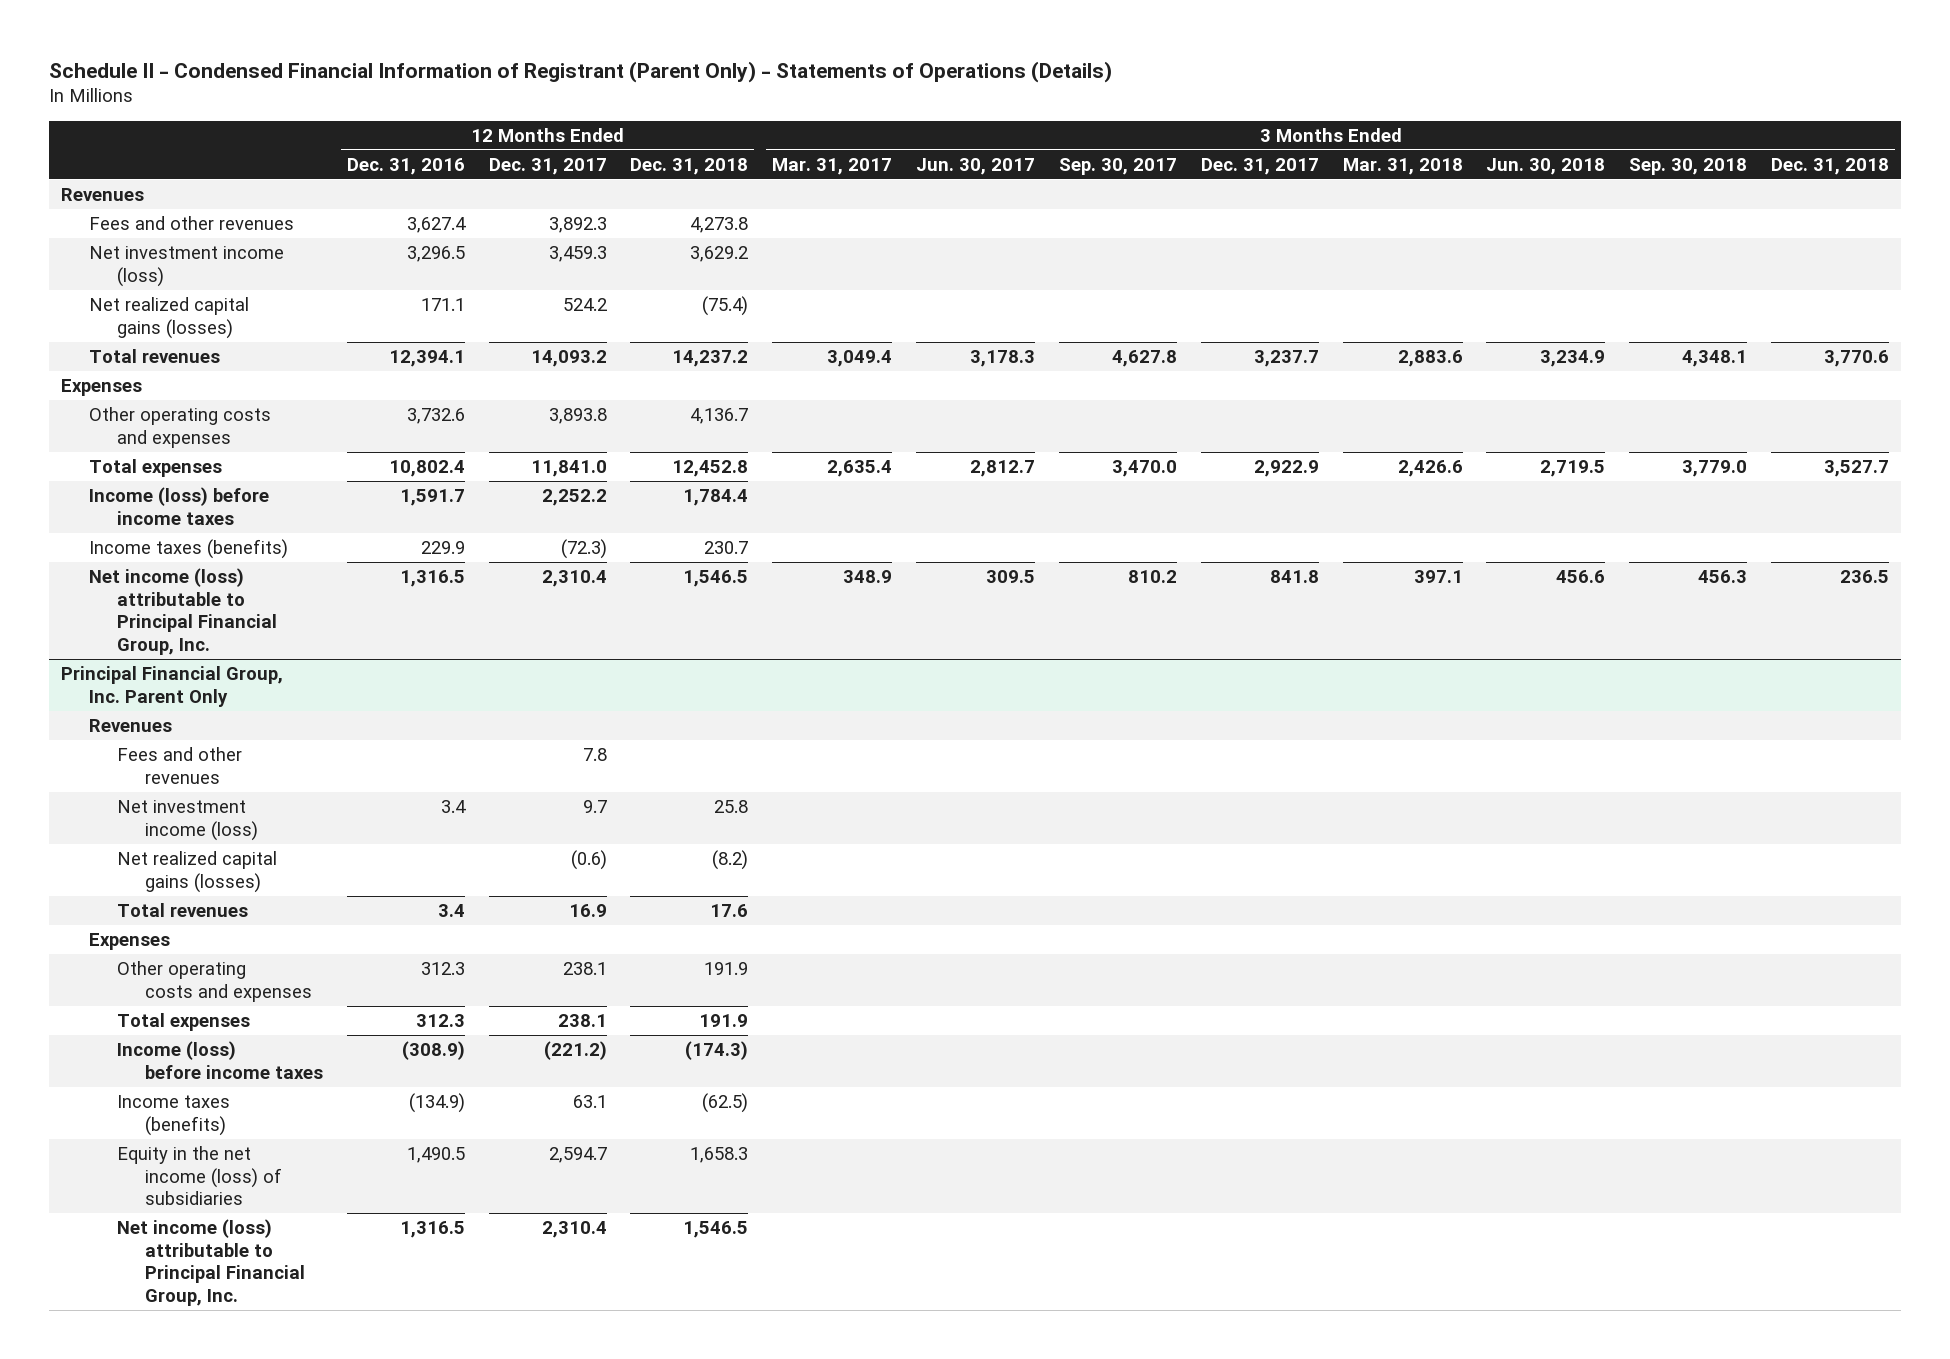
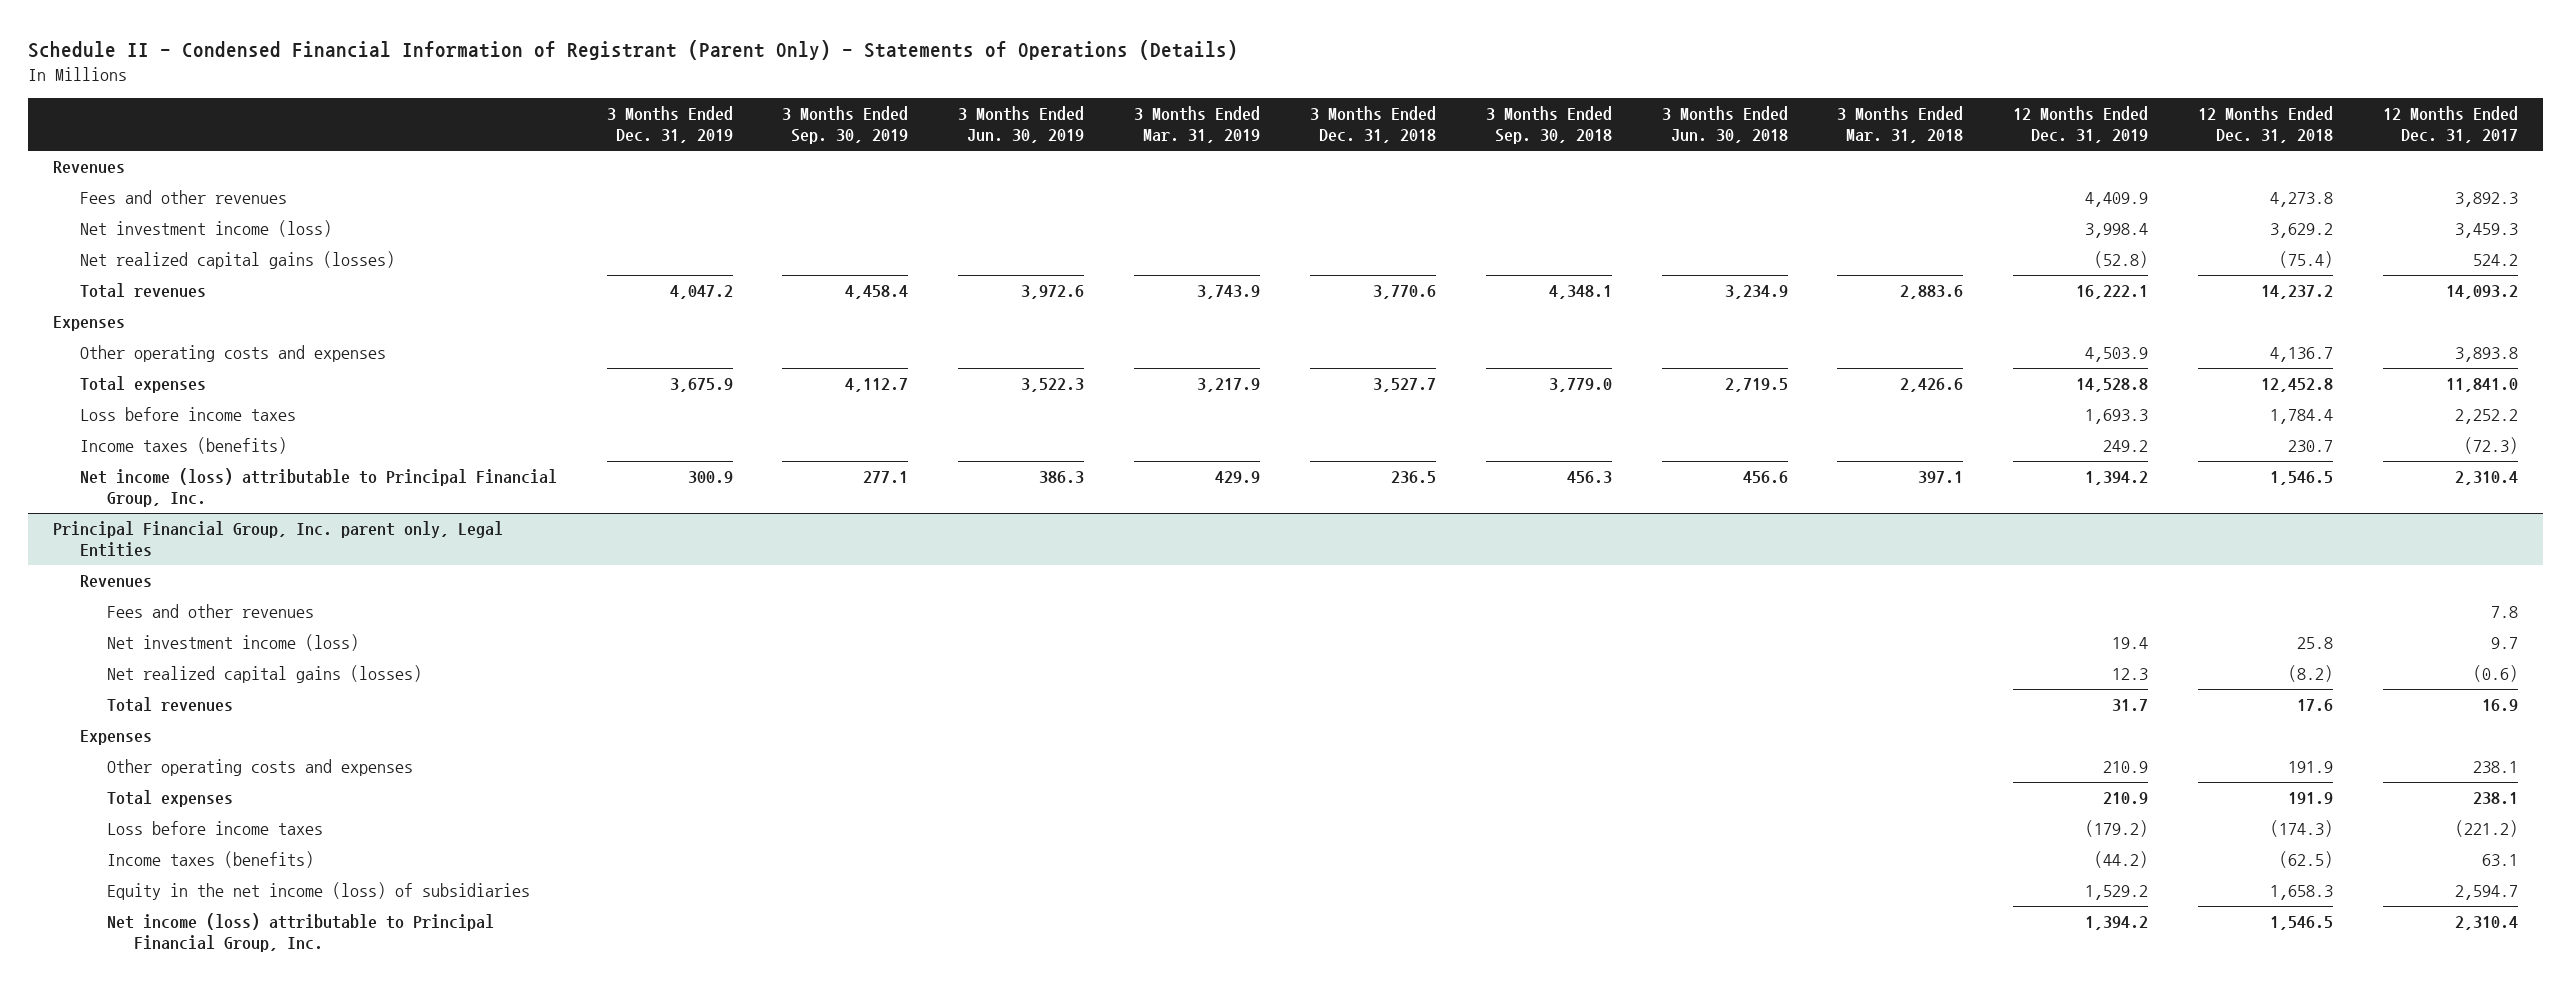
[346,157,465,175] Dec. 31, 2016 -> none
[772,157,893,175] Mar. 31, 2017 -> none
[916,157,1036,175] Jun. 30, 2017 -> none
[1058,157,1177,175] Sep. 30, 2017 -> none
[1200,157,1319,175] Dec. 31, 2017 -> none
none -> [606,106,733,144] 3 Months Ended Dec. 31, 2019
none -> [782,106,909,145] 3 Months Ended Sep. 30, 2019
none -> [958,106,1085,144] 3 Months Ended Jun. 30, 2019
none -> [1134,106,1261,144] 3 Months Ended Mar. 31, 2019
none -> [2013,106,2149,144] 12 Months Ended Dec. 31, 2019
[89,487,270,525] Income (loss) before income taxes -> [79,407,296,422] Loss before income taxes
[61,666,284,707] Principal Financial Group, Inc. Parent Only -> [52,521,503,558] Principal Financial Group, Inc. parent only, Legal Entities
[117,1041,323,1079] Income (loss) before income taxes -> [106,821,323,836] Loss before income taxes

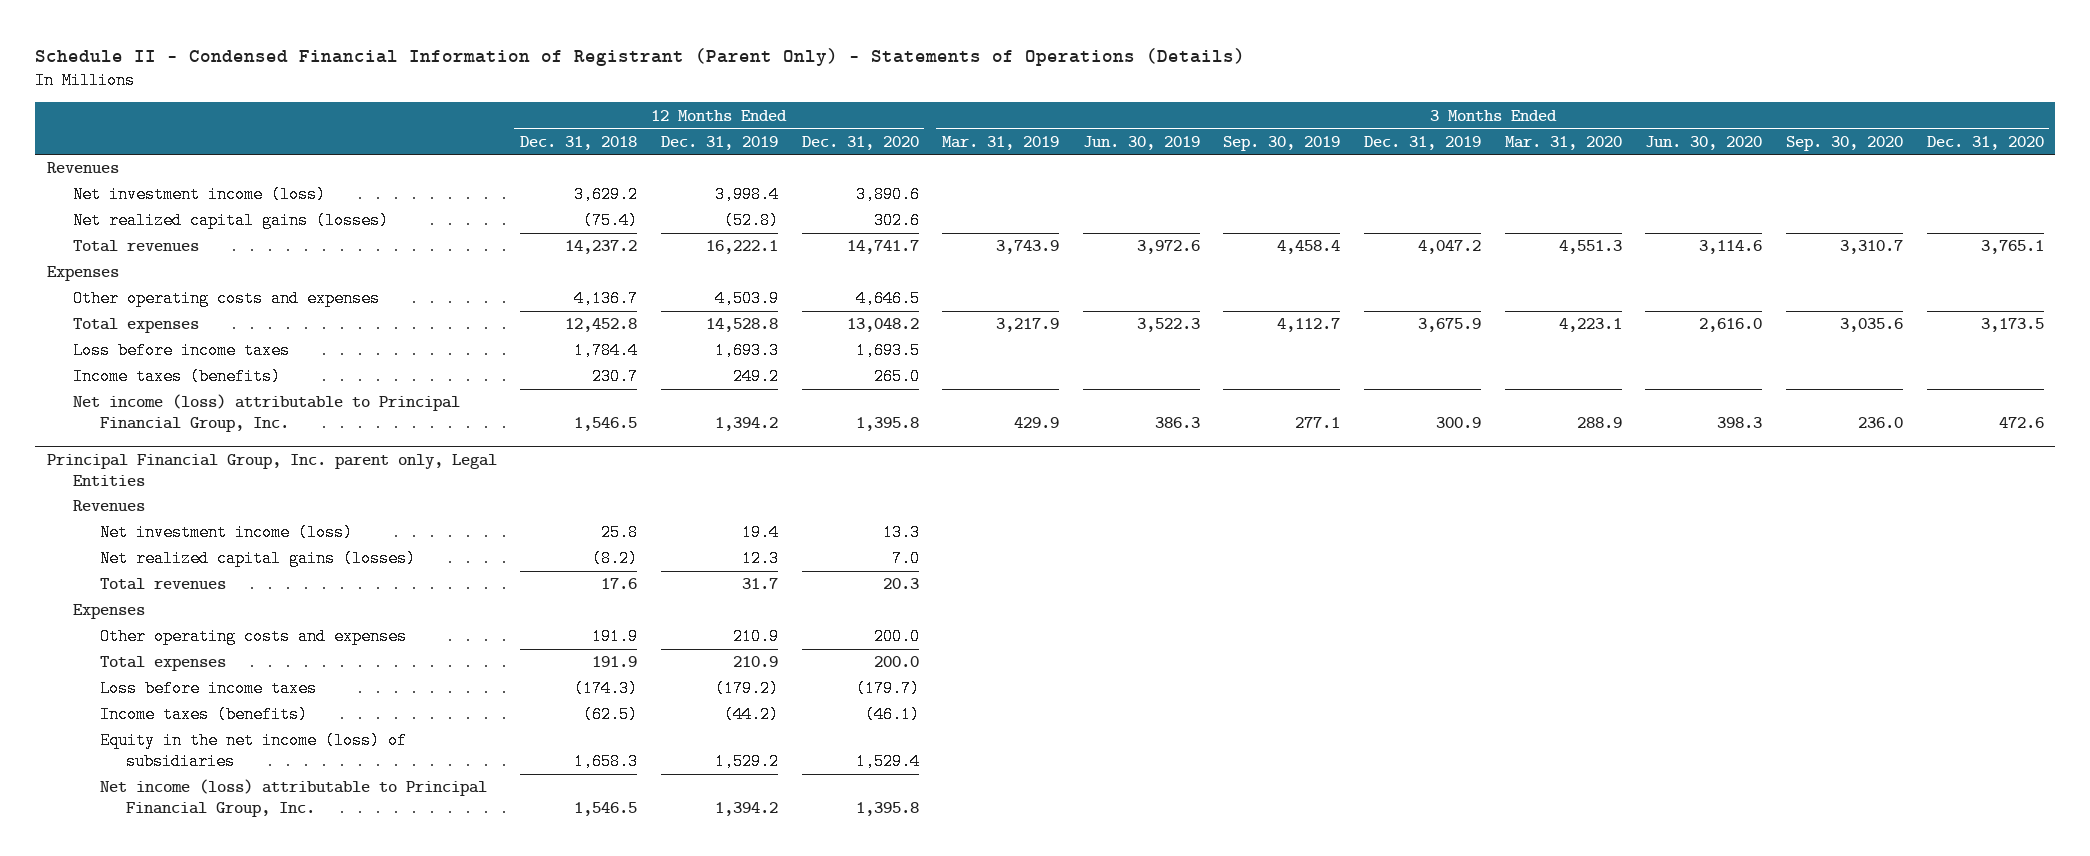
[1309,106,1436,144] 3 Months Ended Dec. 31, 2018 -> none
[1485,106,1612,145] 3 Months Ended Sep. 30, 2018 -> none
[1661,106,1788,144] 3 Months Ended Jun. 30, 2018 -> none
[1837,106,1964,144] 3 Months Ended Mar. 31, 2018 -> none
[2382,106,2518,144] 12 Months Ended Dec. 31, 2017 -> none
none -> [801,135,919,150] Dec. 31, 2020
none -> [1504,135,1622,150] Mar. 31, 2020
none -> [1645,135,1763,150] Jun. 30, 2020
none -> [1785,135,1903,151] Sep. 30, 2020
none -> [1926,135,2044,150] Dec. 31, 2020
[79,190,287,205] Fees and other revenues -> none
[106,604,314,619] Fees and other revenues -> none

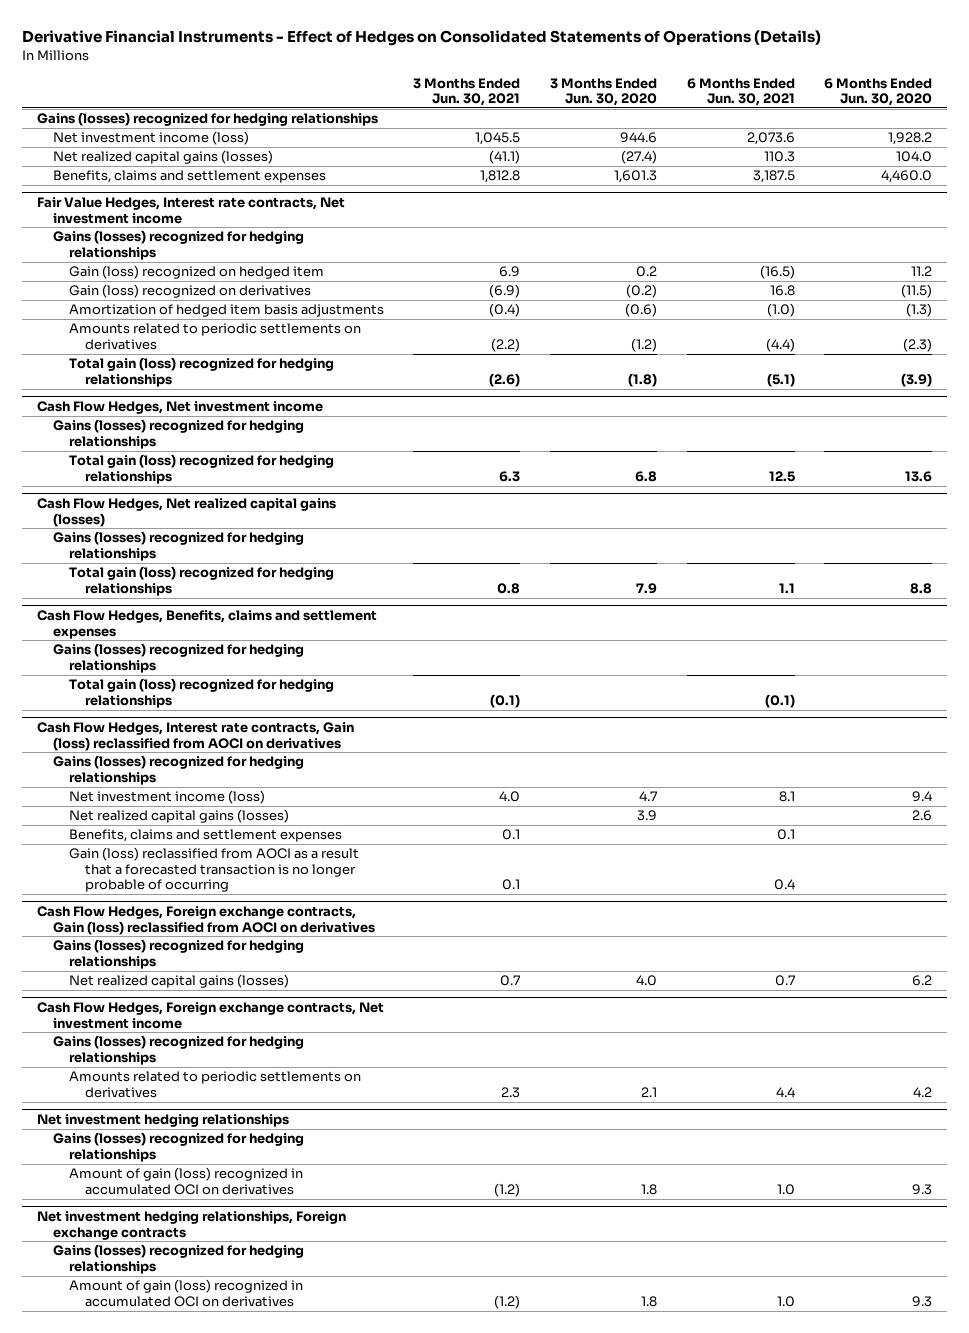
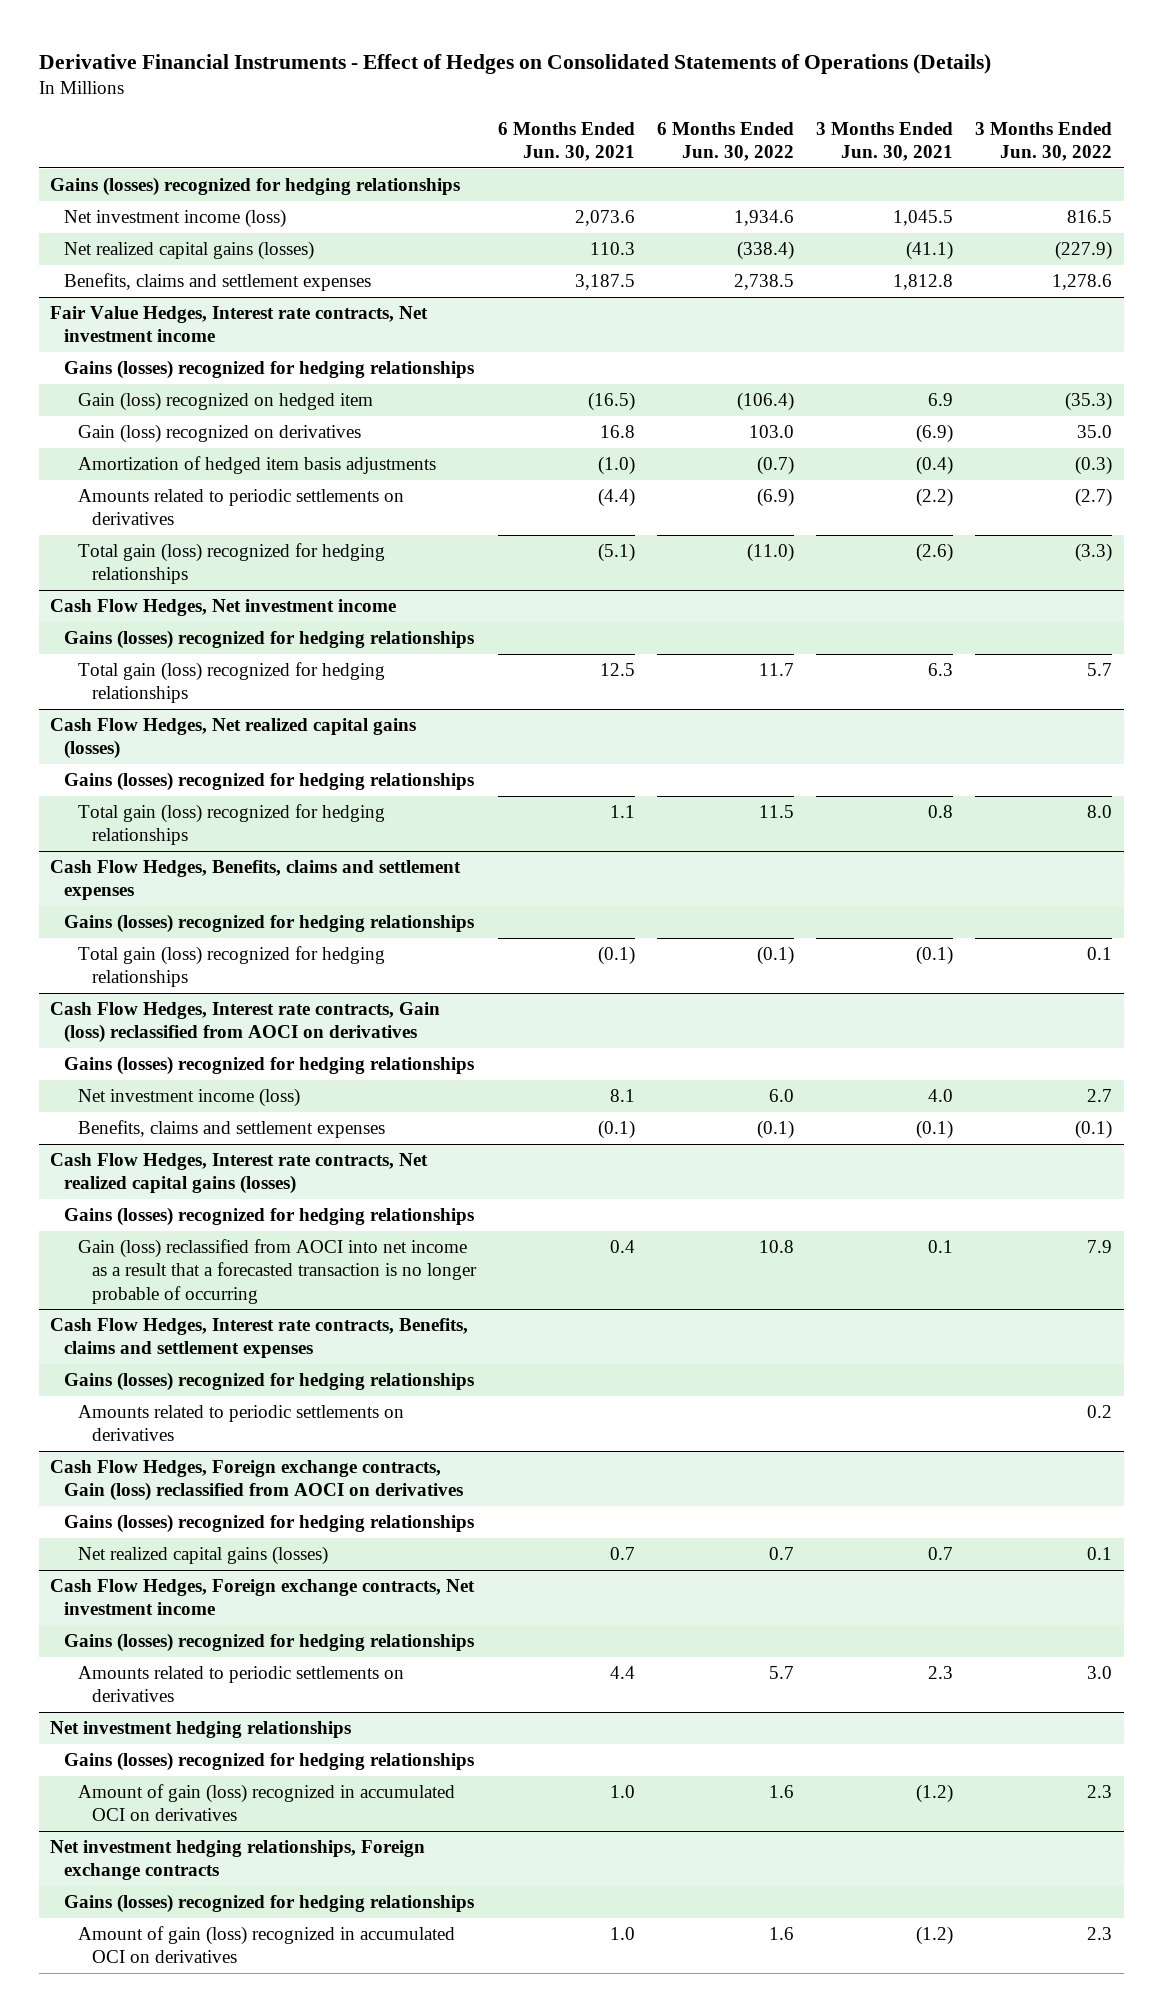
[550,77,658,107] 3 Months Ended Jun. 30, 2020 -> none
[824,77,933,107] 6 Months Ended Jun. 30, 2020 -> none
none -> [657,121,795,162] 6 Months Ended Jun. 30, 2022
none -> [975,121,1113,162] 3 Months Ended Jun. 30, 2022
[68,809,289,824] Net realized capital gains (losses) -> none
[502,829,521,841] 0.1 -> [916,1119,954,1139] (0.1)
[776,829,795,841] 0.1 -> [597,1119,635,1139] (0.1)
none -> [50,1152,429,1195] Cash Flow Hedges, Interest rate contracts, Net realized capital gains (losses)
none -> [64,1206,475,1226] Gains (losses) recognized for hedging relationships
[68,847,359,893] Gain (loss) reclassified from AOCI as a result that a forecasted transaction is no longer probable of occurring -> [77,1238,477,1304] Gain (loss) reclassified from AOCI into net income as a result that a forecasted transaction is no longer probable of occurring
none -> [50,1317,469,1359] Cash Flow Hedges, Interest rate contracts, Benefits, claims and settlement expenses
none -> [64,1371,475,1391] Gains (losses) recognized for hedging relationships
none -> [77,1404,404,1442] Amounts related to periodic settlements on derivatives

